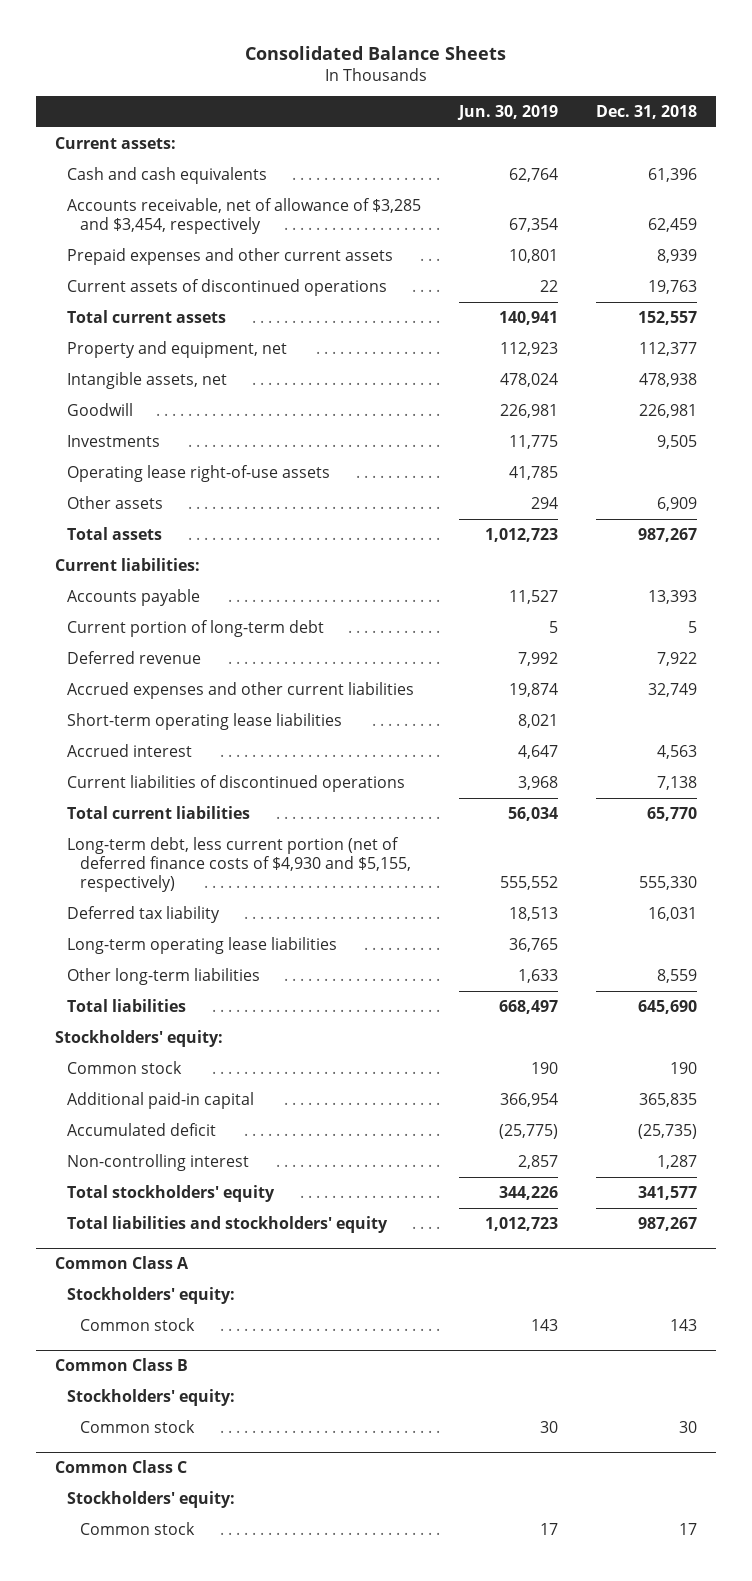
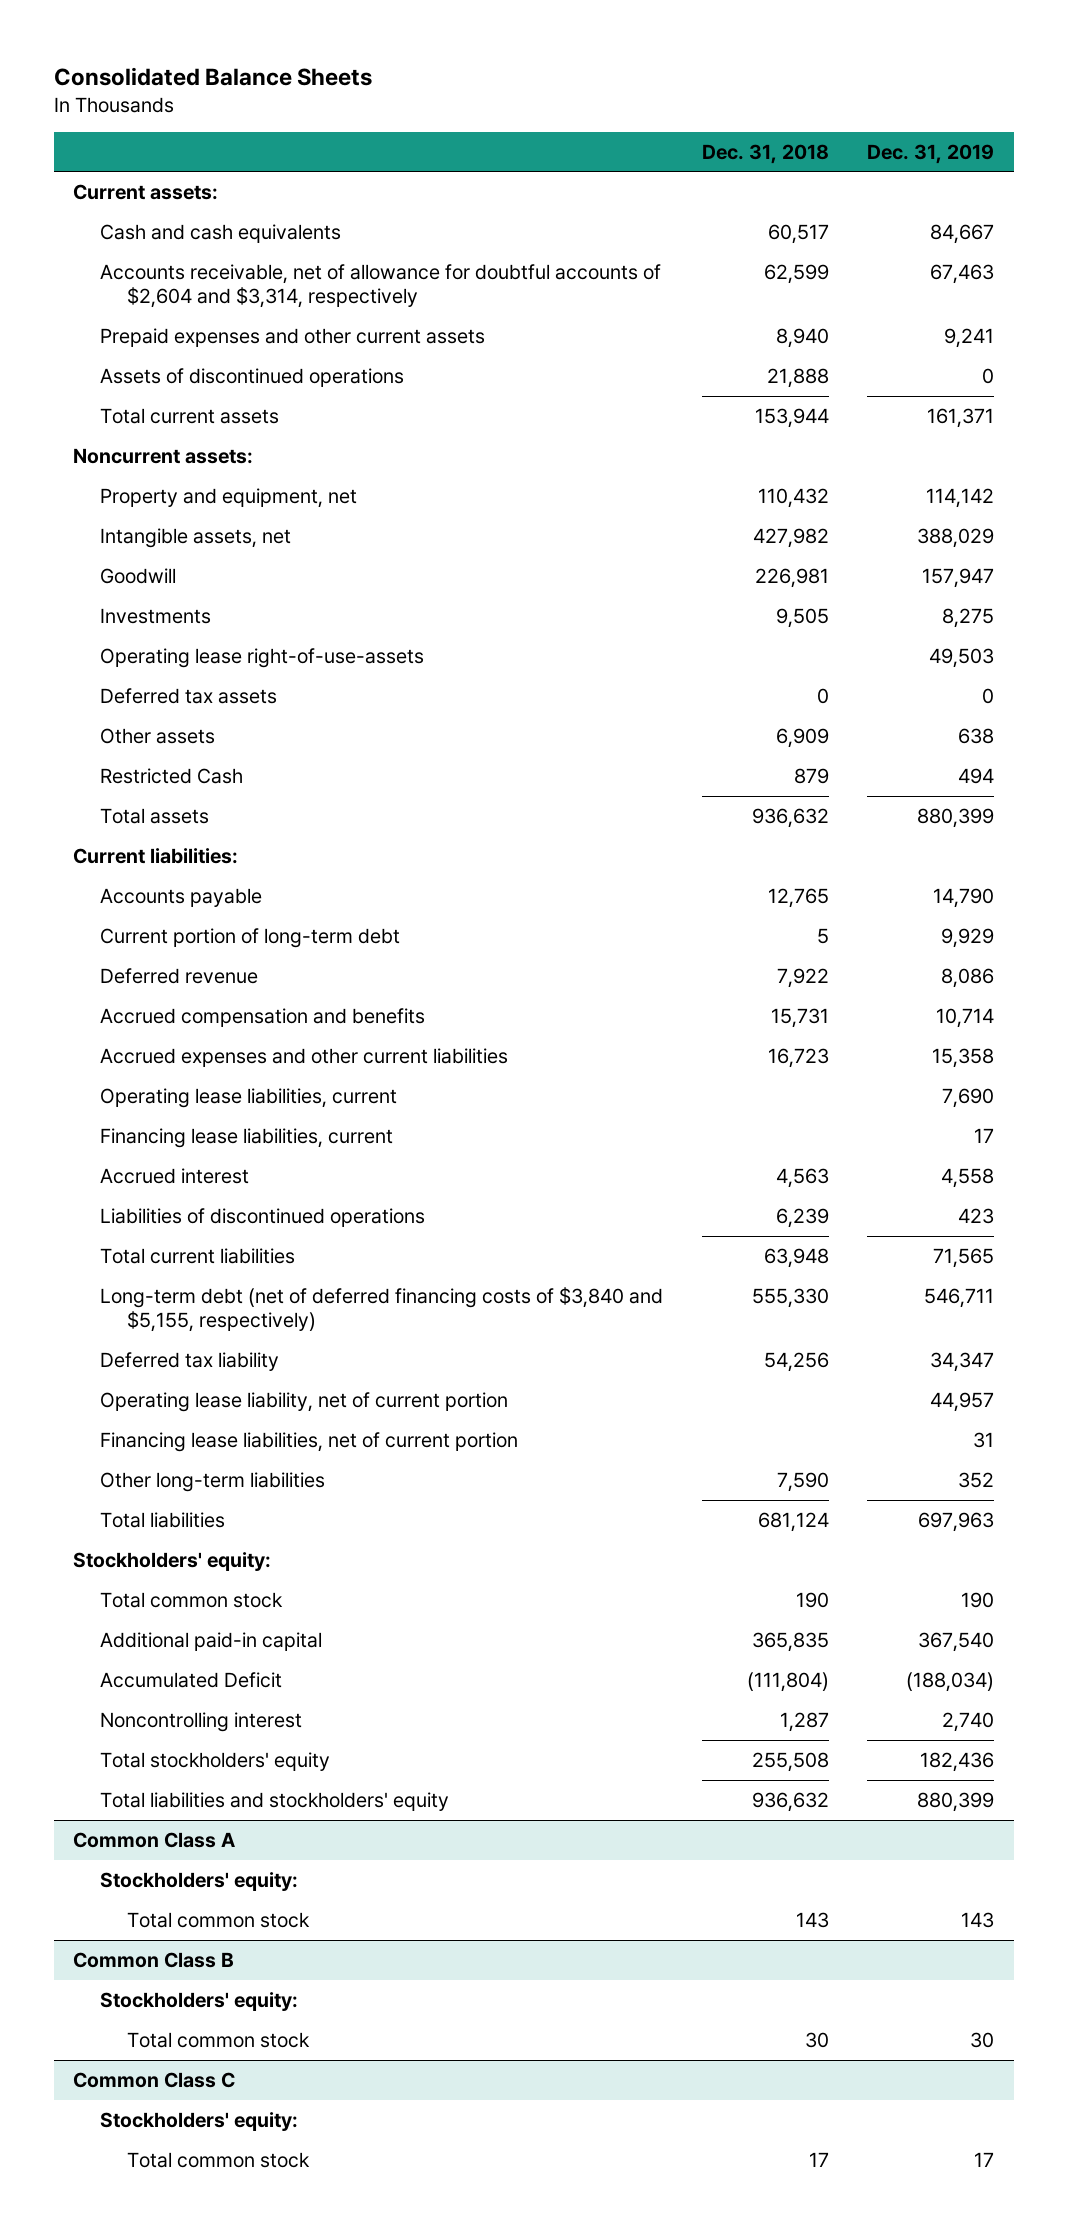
[457,105,559,121] Jun. 30, 2019 -> none
none -> [867,143,995,164] Dec. 31, 2019
[647,167,697,182] 61,396 -> [767,223,829,244] 60,517
[67,197,422,234] Accounts receivable, net of allowance of $3,285 and $3,454, respectively -> [99,263,661,308] Accounts receivable, net of allowance for doubtful accounts of $2,604 and $3,314, respectively
[647,217,697,232] 62,459 -> [763,263,829,284] 62,599
[656,248,697,263] 8,939 -> [775,327,829,348] 8,940
[67,278,388,296] Current assets of discontinued operations -> [99,367,404,387] Assets of discontinued operations
[647,279,697,294] 19,763 -> [766,367,829,388] 21,888
[637,310,697,325] 152,557 -> [754,407,829,428] 153,944
none -> [72,447,253,464] Noncurrent assets:
[638,341,697,356] 112,377 -> [757,487,829,508] 110,432
[638,372,697,387] 478,938 -> [752,527,829,548] 427,982
[67,464,331,482] Operating lease right-of-use assets -> [99,647,424,668] Operating lease right-of-use-assets
none -> [99,687,277,704] Deferred tax assets
none -> [99,767,243,784] Restricted Cash
[637,527,697,542] 987,267 -> [751,807,829,828] 936,632
[647,589,697,604] 13,393 -> [767,887,829,908] 12,765
none -> [99,1007,425,1027] Accrued compensation and benefits
[647,682,697,697] 32,749 -> [767,1047,829,1068] 16,723
[67,712,343,730] Short-term operating lease liabilities -> [99,1087,397,1108] Operating lease liabilities, current
none -> [99,1127,393,1148] Financing lease liabilities, current
[67,774,406,792] Current liabilities of discontinued operations -> [99,1207,425,1227] Liabilities of discontinued operations
[656,775,697,790] 7,138 -> [775,1207,829,1228] 6,239
[646,806,697,821] 65,770 -> [763,1247,829,1268] 63,948
[67,836,411,892] Long-term debt, less current portion (net of deferred finance costs of $4,930 and $5,155, respectively) -> [99,1286,663,1332] Long-term debt (net of deferred financing costs of $3,840 and $5,155, respectively)
[647,906,697,921] 16,031 -> [763,1351,829,1372] 54,256
[67,936,338,954] Long-term operating lease liabilities -> [99,1391,508,1412] Operating lease liability, net of current portion
none -> [99,1431,518,1452] Financing lease liabilities, net of current portion
[656,968,697,983] 8,559 -> [776,1471,829,1492] 7,590
[637,999,697,1014] 645,690 -> [757,1511,829,1532] 681,124
[67,1060,183,1074] Common stock -> [99,1591,283,1608] Total common stock
[67,1122,217,1136] Accumulated deficit -> [99,1671,282,1688] Accumulated Deficit
[637,1123,697,1139] (25,735) -> [746,1671,829,1692] (111,804)
[67,1153,250,1171] Non-controlling interest -> [99,1711,302,1732] Noncontrolling interest
[637,1185,697,1200] 341,577 -> [751,1751,829,1772] 255,508
[637,1216,697,1231] 987,267 -> [751,1791,829,1812] 936,632
[79,1317,195,1331] Common stock -> [126,1911,310,1928] Total common stock
[79,1419,195,1433] Common stock -> [126,2031,310,2048] Total common stock
[79,1521,195,1535] Common stock -> [126,2151,310,2168] Total common stock

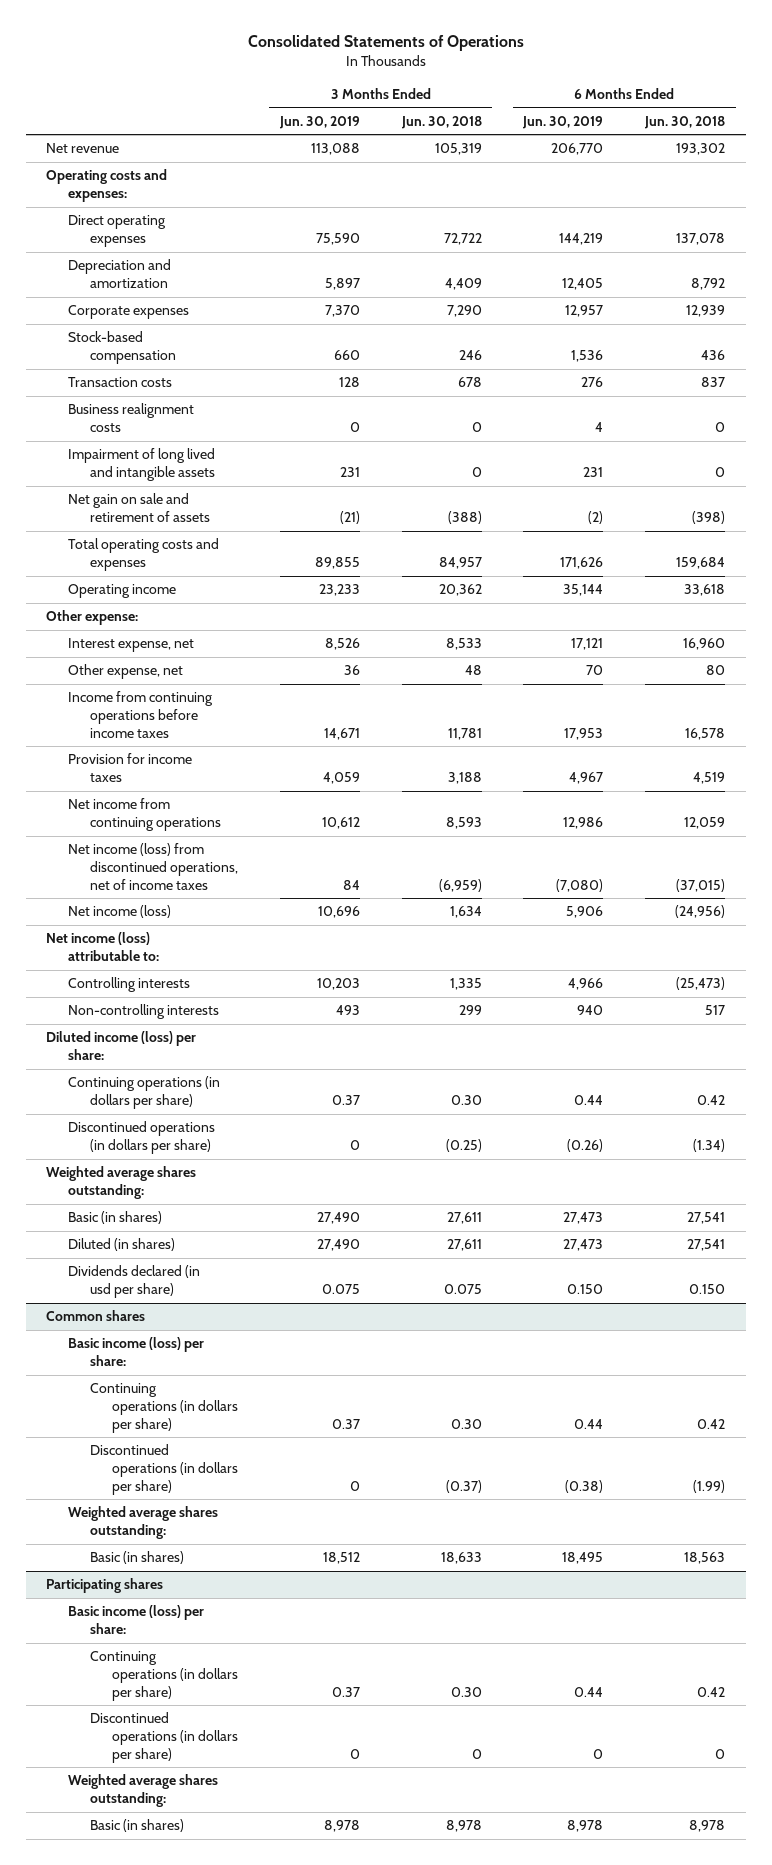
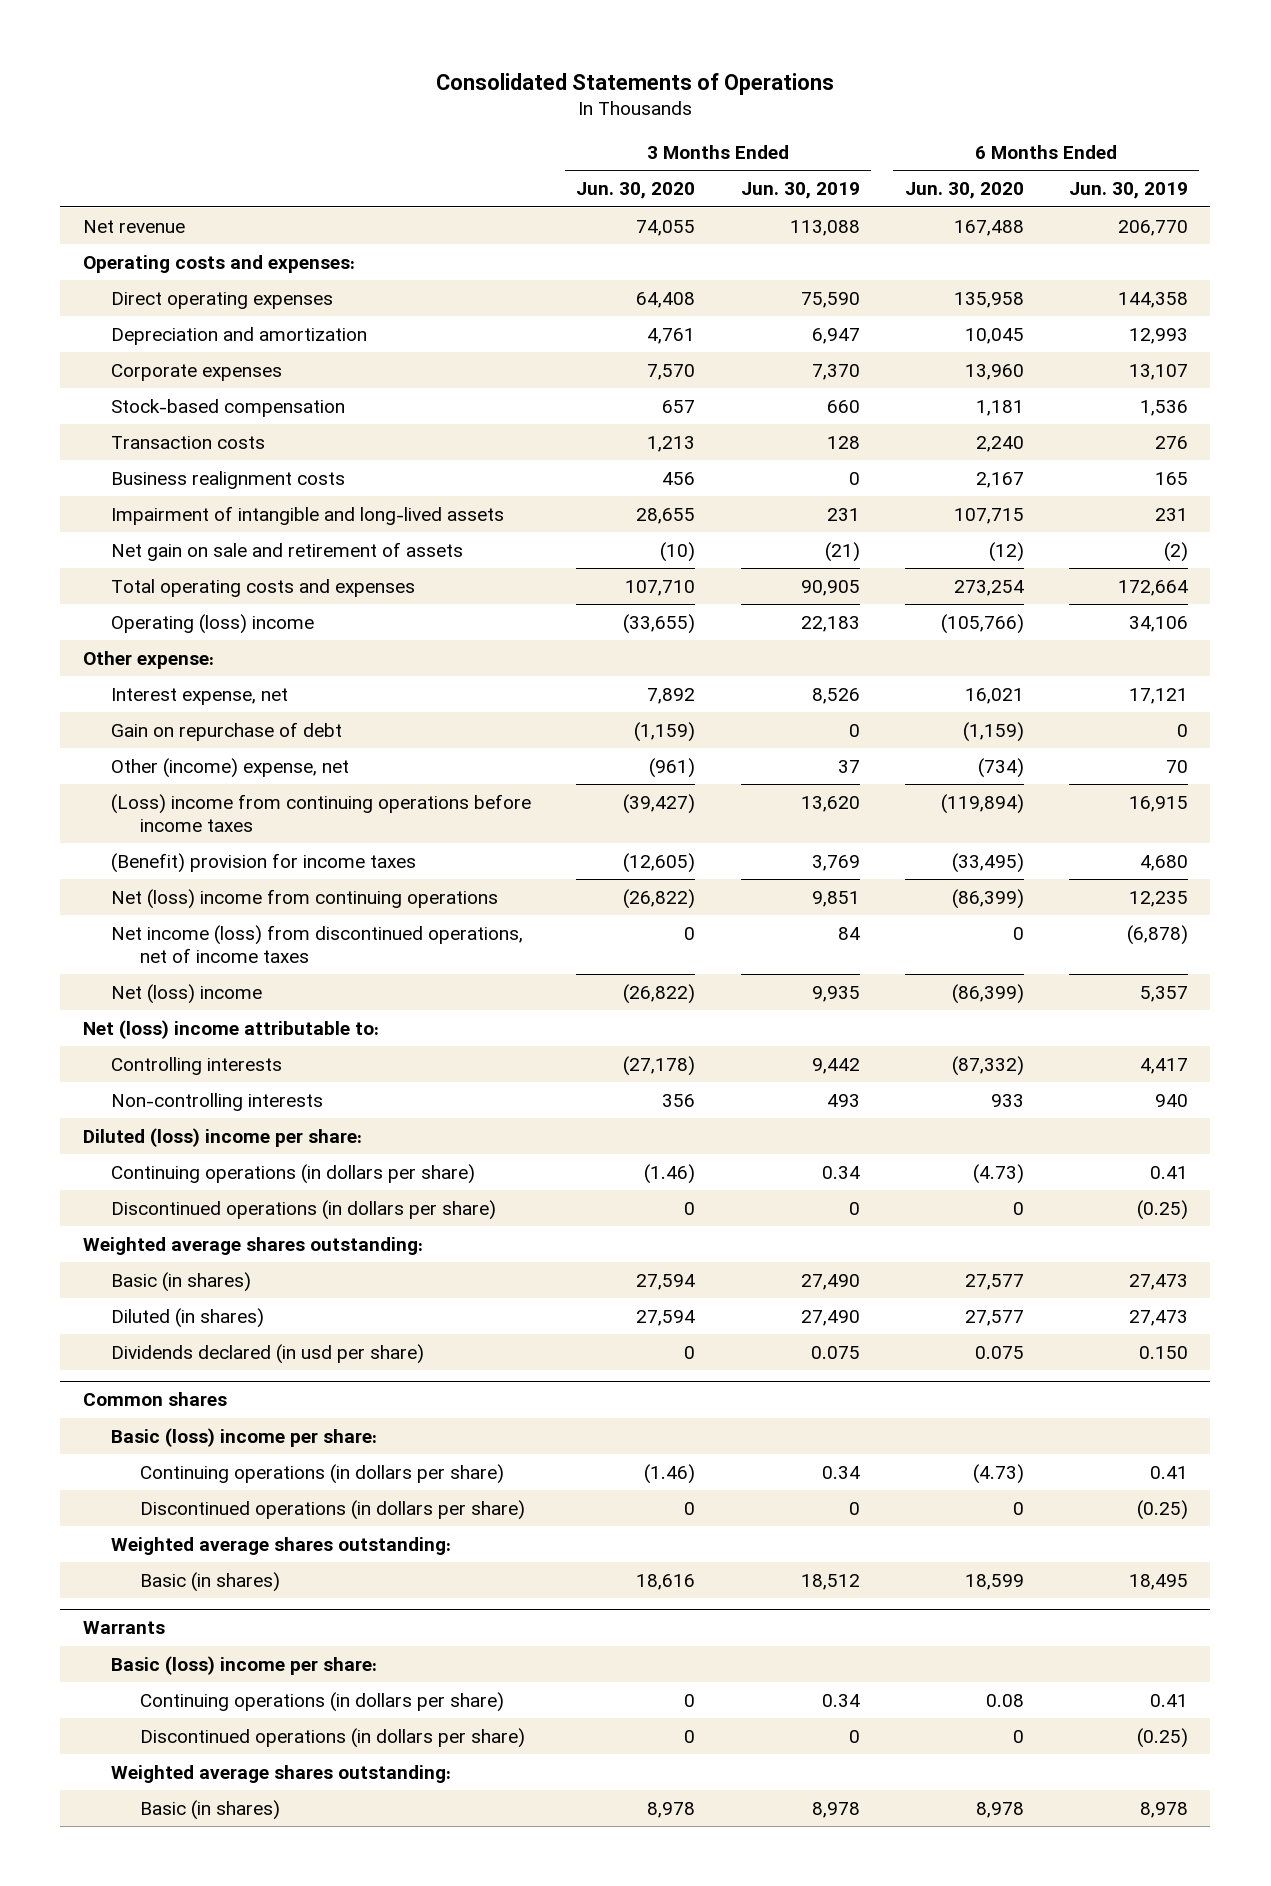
[400,115,482,129] Jun. 30, 2018 -> none
[644,115,726,129] Jun. 30, 2018 -> none
none -> [576,182,696,200] Jun. 30, 2020
none -> [904,182,1024,200] Jun. 30, 2020
[559,233,604,246] 144,219 -> [1117,291,1188,308] 144,358
[324,278,360,291] 5,897 -> [811,327,860,344] 6,947
[562,278,604,291] 12,405 -> [1128,327,1188,344] 12,993
[565,305,604,318] 12,957 -> [1128,363,1188,380] 13,107
[595,422,604,433] 4 -> [1154,471,1188,485] 165
[68,448,216,482] Impairment of long lived and intangible assets -> [111,505,505,525] Impairment of intangible and long-lived assets
[314,557,360,570] 89,855 -> [800,579,860,596] 90,905
[560,557,604,570] 171,626 -> [1117,579,1188,596] 172,664
[68,584,177,599] Operating income -> [111,613,315,634] Operating (loss) income
[318,584,360,597] 23,233 -> [800,615,860,632] 22,183
[563,584,604,597] 35,144 -> [1128,615,1188,632] 34,106
none -> [111,721,343,741] Gain on repurchase of debt
[68,664,184,680] Other expense, net -> [111,757,350,778] Other (income) expense, net
[343,665,360,676] 36 -> [837,759,860,773] 37
[68,691,214,738] Income from continuing operations before income taxes -> [111,793,532,832] (Loss) income from continuing operations before income taxes
[323,727,360,740] 14,671 -> [800,795,860,812] 13,620
[564,727,604,740] 17,953 -> [1128,795,1188,812] 16,915
[68,753,193,783] Provision for income taxes -> [111,852,417,873] (Benefit) provision for income taxes
[322,772,360,785] 4,059 -> [811,854,860,871] 3,769
[569,772,604,785] 4,967 -> [1139,854,1188,871] 4,680
[68,798,221,832] Net income from continuing operations -> [111,888,499,909] Net (loss) income from continuing operations
[321,817,360,830] 10,612 -> [811,890,860,907] 9,851
[563,817,604,830] 12,986 -> [1128,890,1188,907] 12,235
[556,878,604,892] (7,080) -> [1126,924,1188,945] (6,878)
[68,905,172,919] Net income (loss) -> [111,983,263,1004] Net (loss) income
[317,906,360,919] 10,696 -> [811,985,860,1002] 9,935
[566,906,604,919] 5,906 -> [1139,985,1188,1002] 5,357
[46,932,160,962] Net income (loss) attributable to: -> [82,1019,379,1039] Net (loss) income attributable to:
[316,978,360,991] 10,203 -> [811,1057,860,1074] 9,442
[568,978,604,991] 4,966 -> [1139,1057,1188,1074] 4,417
[46,1031,197,1061] Diluted income (loss) per share: -> [82,1127,362,1147] Diluted (loss) income per share:
[331,1095,360,1106] 0.37 -> [821,1165,860,1179] 0.34
[574,1095,604,1106] 0.44 -> [1149,1165,1188,1179] 0.41
[567,1139,604,1153] (0.26) -> [1136,1199,1188,1220] (0.25)
[68,1337,205,1367] Basic income (loss) per share: -> [111,1427,378,1447] Basic (loss) income per share:
[331,1418,360,1429] 0.37 -> [821,1465,860,1479] 0.34
[574,1418,604,1429] 0.44 -> [1149,1465,1188,1479] 0.41
[565,1479,604,1493] (0.38) -> [1136,1499,1188,1520] (0.25)
[46,1578,164,1594] Participating shares -> [82,1621,165,1635] Warrants
[68,1605,205,1635] Basic income (loss) per share: -> [111,1655,378,1675] Basic (loss) income per share:
[331,1686,360,1697] 0.37 -> [821,1693,860,1707] 0.34
[574,1686,604,1697] 0.44 -> [1149,1693,1188,1707] 0.41
[593,1748,604,1759] 0 -> [1136,1727,1188,1748] (0.25)

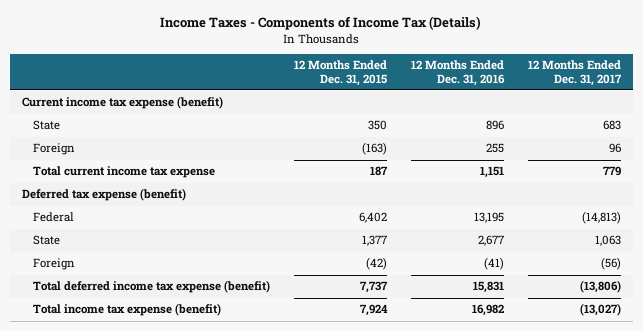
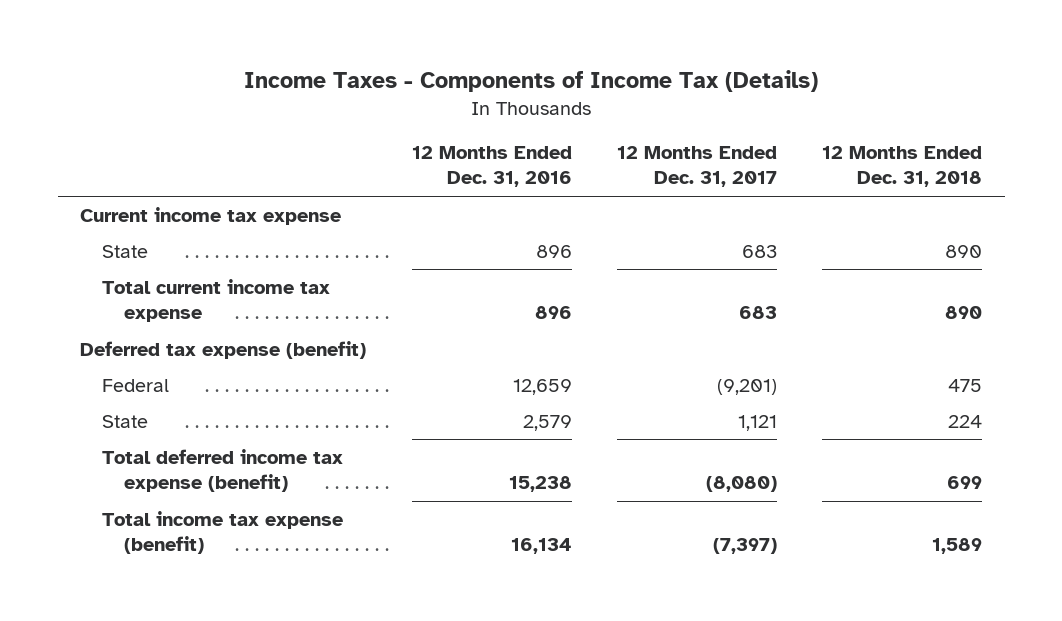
[294,60,388,86] 12 Months Ended Dec. 31, 2015 -> none
none -> [822,146,983,188] 12 Months Ended Dec. 31, 2018
[21,96,223,110] Current income tax expense (benefit) -> [80,206,342,225] Current income tax expense
[33,143,76,156] Foreign -> none
[480,166,505,179] 1,151 -> [534,306,572,320] 896
[603,166,622,177] 779 -> [738,306,777,320] 683
[33,258,76,271] Foreign -> none
[474,212,505,224] 13,195 -> [512,378,572,395] 12,659
[582,211,622,225] (14,813) -> [716,378,777,395] (9,201)
[478,235,505,247] 2,677 -> [522,414,572,431] 2,579
[595,235,622,247] 1,063 -> [737,414,777,431] 1,121
[473,281,505,294] 15,831 -> [508,476,572,493] 15,238
[580,280,622,294] (13,806) -> [705,476,777,493] (8,080)
[472,304,505,317] 16,982 -> [510,538,572,555] 16,134
[580,303,622,317] (13,027) -> [712,538,777,555] (7,397)

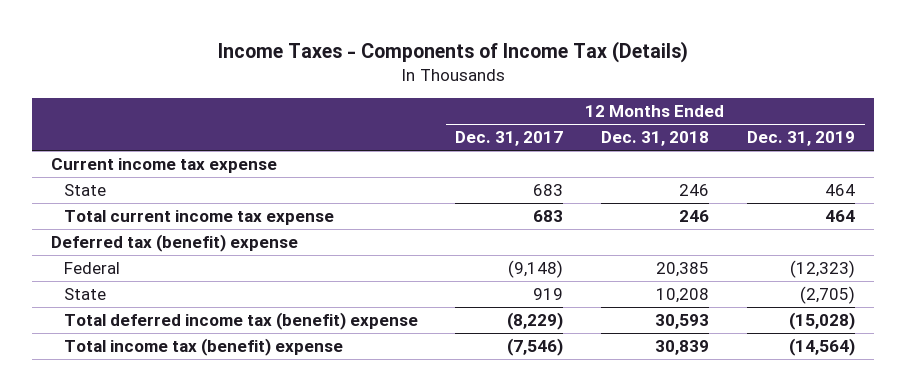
[411,146,572,188] 12 Months Ended Dec. 31, 2016 -> none
none -> [747,131,856,147] Dec. 31, 2019
[945,244,983,258] 890 -> [679,184,710,197] 246
[945,306,983,320] 890 -> [679,210,710,223] 246
[80,340,367,359] Deferred tax expense (benefit) -> [50,234,298,253] Deferred tax (benefit) expense
[716,378,777,395] (9,201) -> [508,260,564,279] (9,148)
[948,378,983,392] 475 -> [656,262,710,278] 20,385
[737,414,777,431] 1,121 -> [533,288,564,301] 919
[948,414,983,428] 224 -> [656,288,710,304] 10,208
[102,448,344,493] Total deferred income tax expense (benefit) -> [63,312,418,331] Total deferred income tax (benefit) expense
[705,476,777,493] (8,080) -> [507,312,564,331] (8,229)
[947,476,983,490] 699 -> [655,314,710,330] 30,593
[102,510,344,555] Total income tax expense (benefit) -> [63,338,343,357] Total income tax (benefit) expense
[712,538,777,555] (7,397) -> [507,338,564,357] (7,546)
[932,538,983,555] 1,589 -> [655,340,710,356] 30,839

